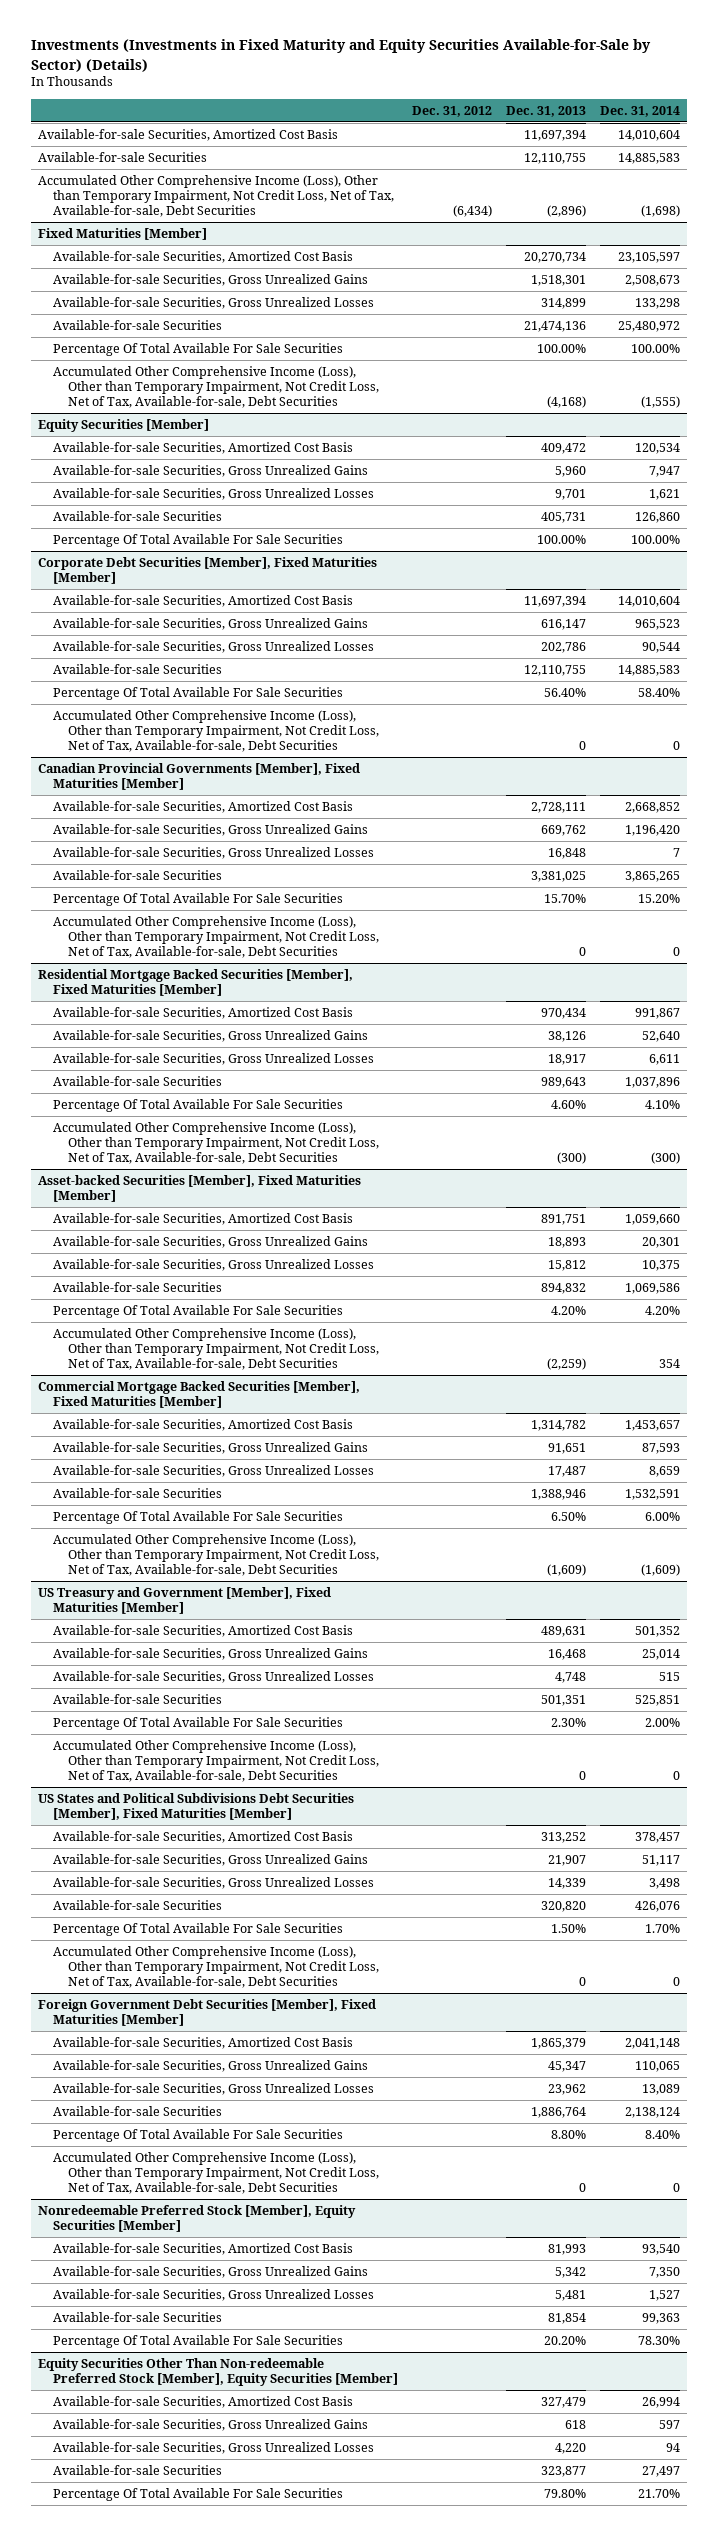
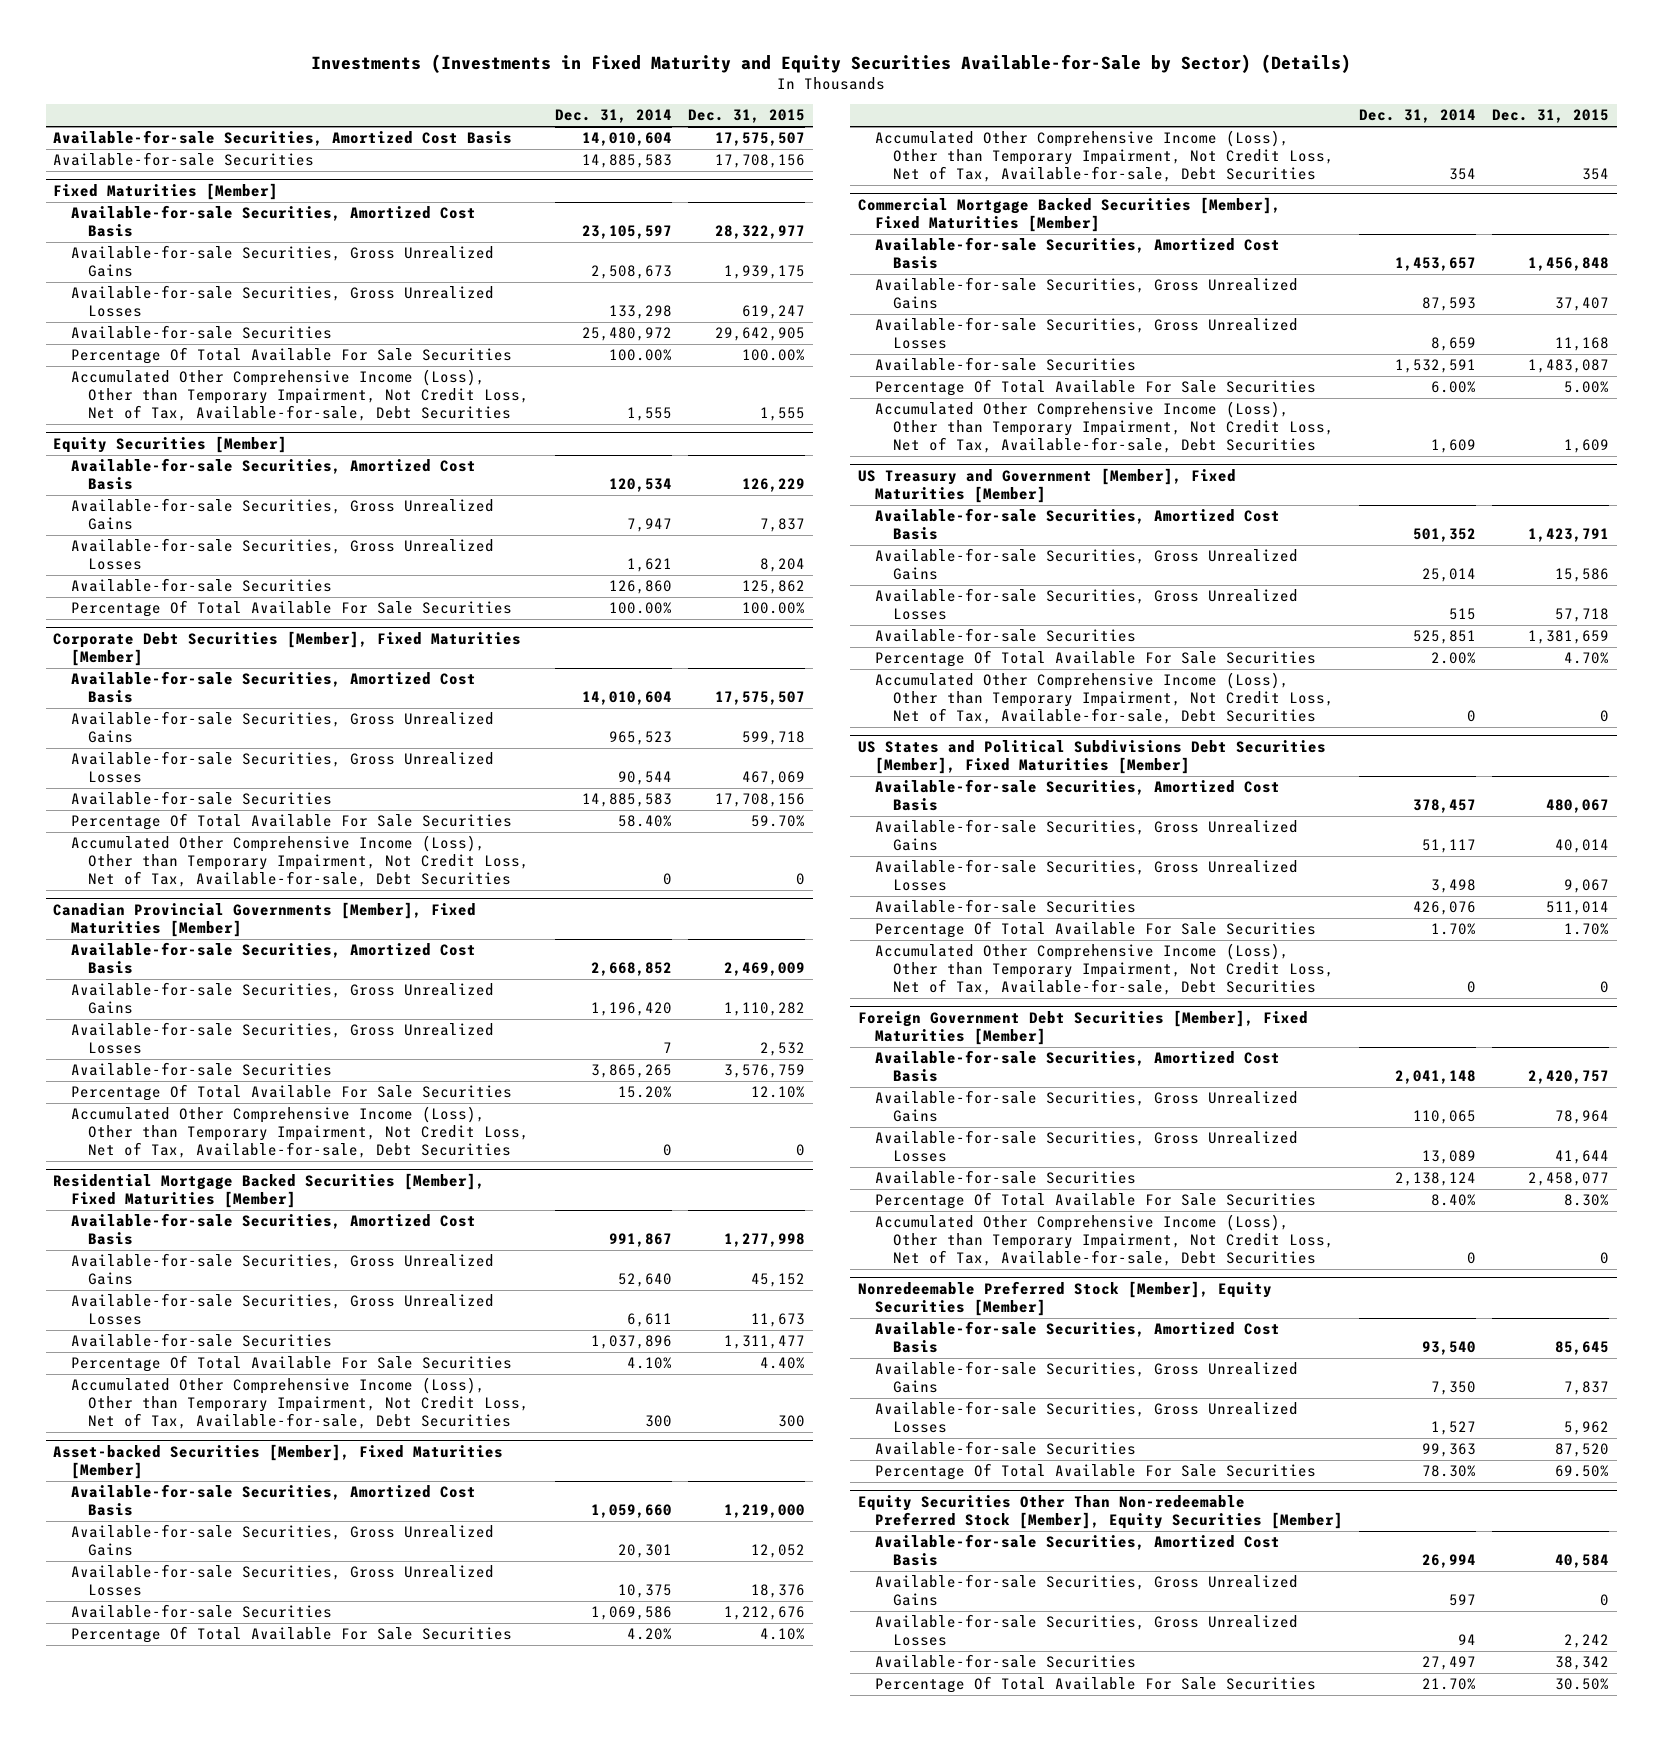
[412,105,493,117] Dec. 31, 2012 -> none
[506,105,587,117] Dec. 31, 2013 -> none
none -> [687,109,805,124] Dec. 31, 2015
[38,174,395,218] Accumulated Other Comprehensive Income (Loss), Other than Temporary Impairment, Not Credit Loss, Net of Tax, Available-for-sale, Debt Securities -> none
[641,396,681,409] (1,555) -> [626,407,672,422] 1,555
[651,1152,681,1165] (300) -> [644,1415,672,1428] 300
[641,1564,681,1577] (1,609) -> [1431,439,1477,454] 1,609

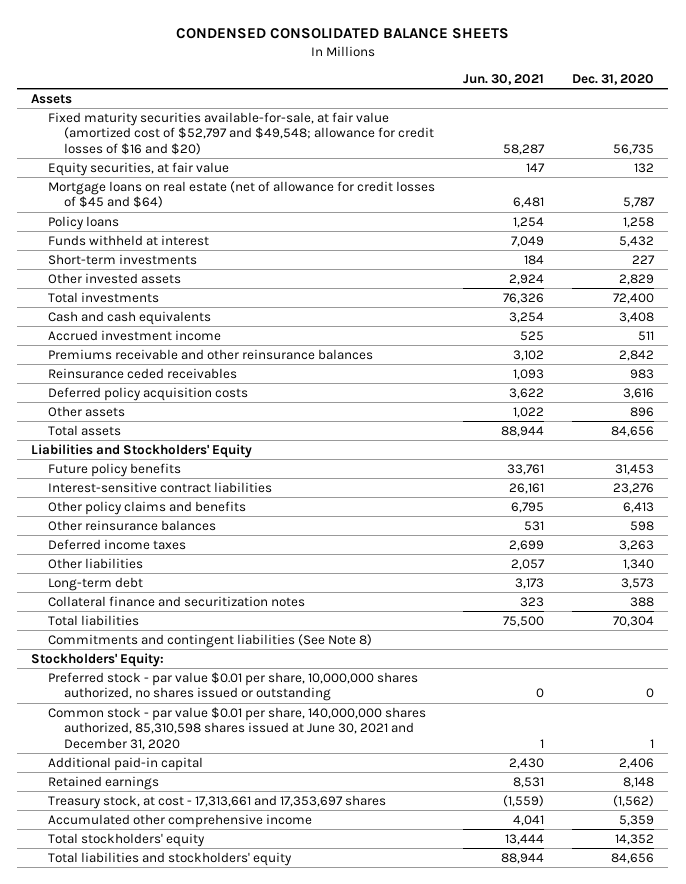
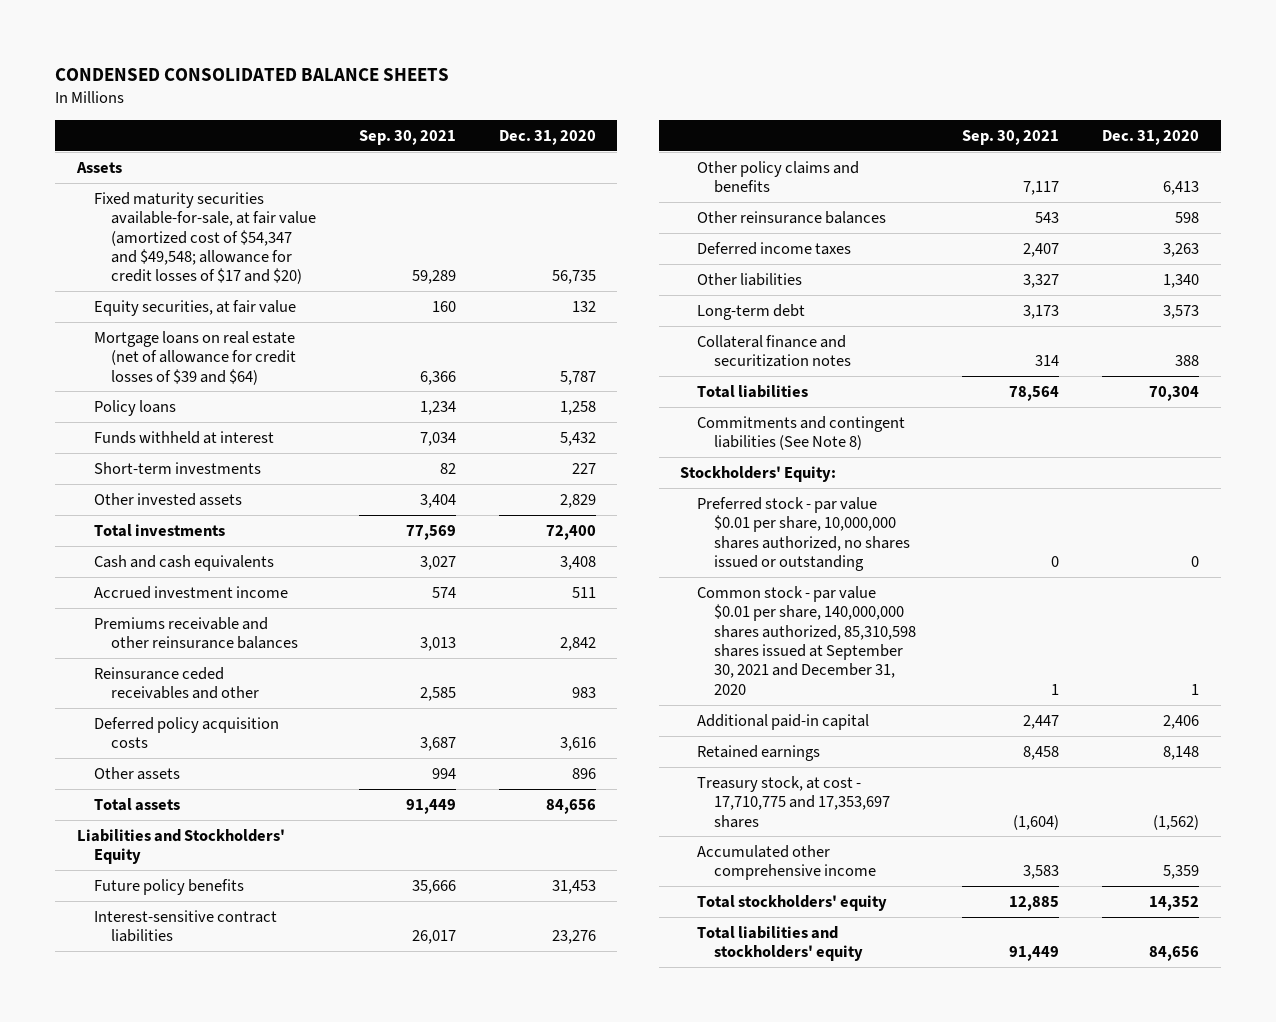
[463,73,545,85] Jun. 30, 2021 -> none
none -> [358,129,456,145] Sep. 30, 2021
[47,111,435,155] Fixed maturity securities available-for-sale, at fair value (amortized cost of $52,797 and $49,548; allowance for credit losses of $16 and $20) -> [93,191,316,285] Fixed maturity securities available-for-sale, at fair value (amortized cost of $54,347 and $49,548; allowance for credit losses of $17 and $20)
[47,180,435,209] Mortgage loans on real estate (net of allowance for credit losses of $45 and $64) -> [93,330,296,385] Mortgage loans on real estate (net of allowance for credit losses of $39 and $64)
[47,367,237,379] Reinsurance ceded receivables -> [93,666,259,700] Reinsurance ceded receivables and other
[47,706,426,750] Common stock - par value $0.01 per share, 140,000,000 shares authorized, 85,310,598 shares issued at June 30, 2021 and December 31, 2020 -> [697,585,917,695] Common stock - par value $0.01 per share, 140,000,000 shares authorized, 85,310,598 shares issued at September 30, 2021 and December 31, 2020
[47,794,386,809] Treasury stock, at cost - 17,313,661 and 17,353,697 shares -> [697,775,891,828] Treasury stock, at cost - 17,710,775 and 17,353,697 shares

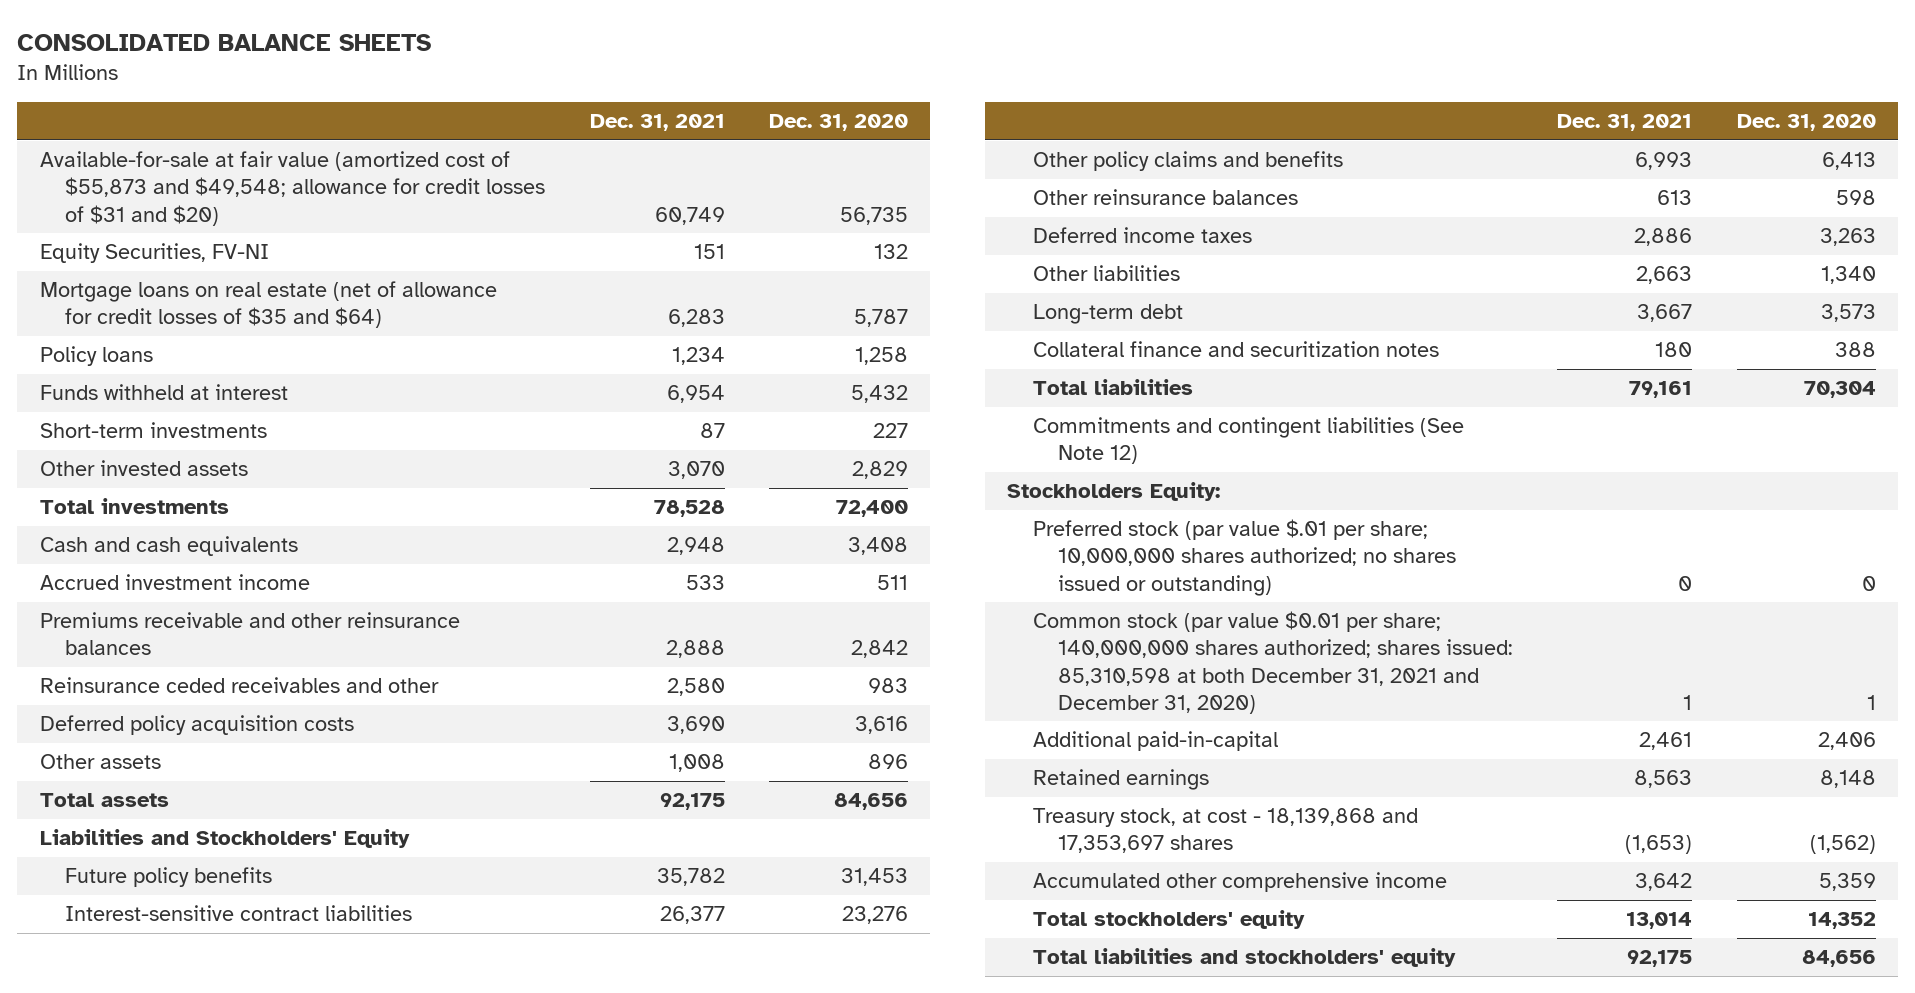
[55,68,450,82] CONDENSED CONSOLIDATED BALANCE SHEETS -> [17,34,432,52] CONSOLIDATED BALANCE SHEETS
[358,129,456,145] Sep. 30, 2021 -> none
none -> [590,114,726,132] Dec. 31, 2021
[75,161,122,173] Assets -> none
[93,191,316,285] Fixed maturity securities available-for-sale, at fair value (amortized cost of $54,347 and $49,548; allowance for credit losses of $17 and $20) -> [39,151,546,226] Available-for-sale at fair value (amortized cost of $55,873 and $49,548; allowance for credit losses of $31 and $20)
[93,299,296,316] Equity securities, at fair value -> [39,243,269,264] Equity Securities, FV-NI
[93,330,296,385] Mortgage loans on real estate (net of allowance for credit losses of $39 and $64) -> [39,281,497,329] Mortgage loans on real estate (net of allowance for credit losses of $35 and $64)
[697,415,906,451] Commitments and contingent liabilities (See Note 8) -> [1032,417,1464,465] Commitments and contingent liabilities (See Note 12)
[680,465,837,482] Stockholders' Equity: -> [1006,482,1220,502] Stockholders Equity:
[697,496,911,572] Preferred stock - par value $0.01 per share, 10,000,000 shares authorized, no shares issued or outstanding -> [1032,519,1457,596] Preferred stock (par value $.01 per share; 10,000,000 shares authorized; no shares issued or outstanding)
[697,585,917,695] Common stock - par value $0.01 per share, 140,000,000 shares authorized, 85,310,598 shares issued at September 30, 2021 and December 31, 2020 -> [1032,611,1514,714] Common stock (par value $0.01 per share; 140,000,000 shares authorized; shares issued: 85,310,598 at both December 31, 2021 and December 31, 2020)
[697,713,870,730] Additional paid-in capital -> [1032,731,1278,752] Additional paid-in-capital
[697,775,891,828] Treasury stock, at cost - 17,710,775 and 17,353,697 shares -> [1032,808,1418,854] Treasury stock, at cost - 18,139,868 and 17,353,697 shares

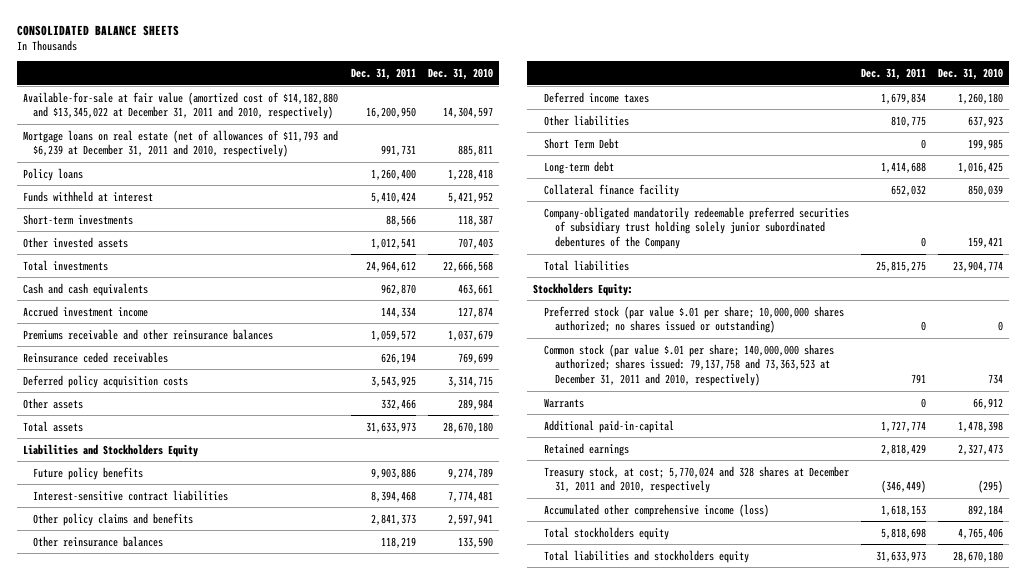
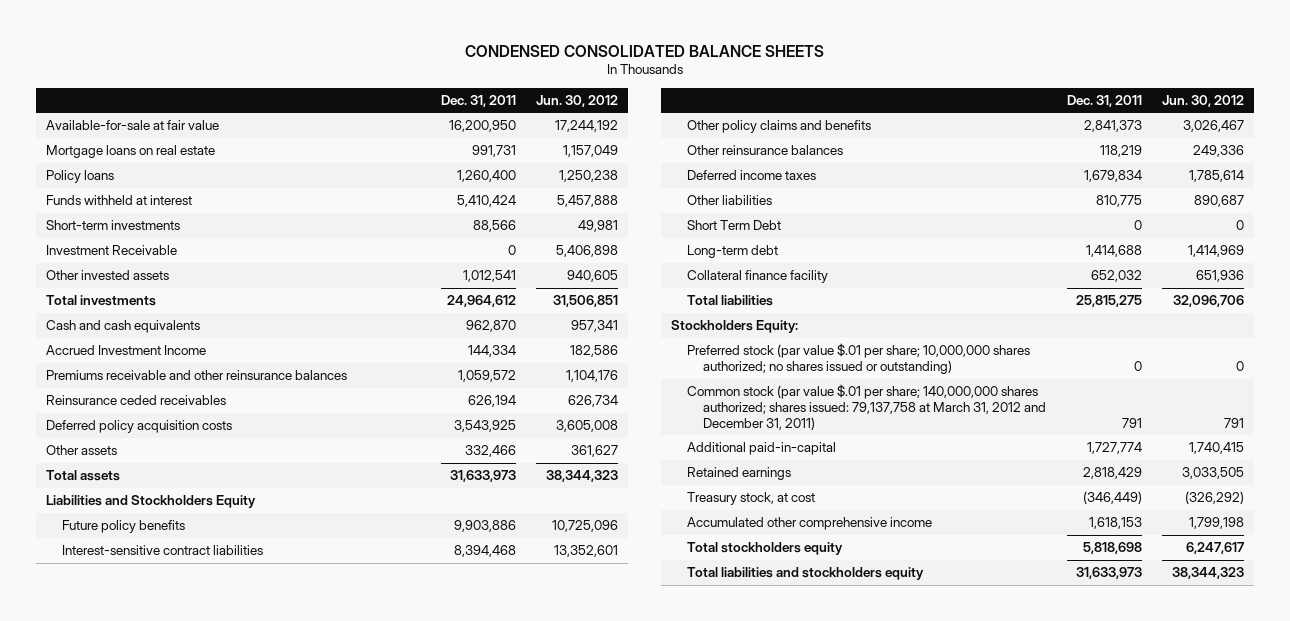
[16,24,179,36] CONSOLIDATED BALANCE SHEETS -> [464,44,824,57] CONDENSED CONSOLIDATED BALANCE SHEETS
[427,68,493,81] Dec. 31, 2010 -> none
none -> [536,94,619,107] Jun. 30, 2012
[22,91,338,120] Available-for-sale at fair value (amortized cost of $14,182,880 and $13,345,022 at December 31, 2011 and 2010, respectively) -> [45,120,219,131] Available-for-sale at fair value
[22,129,338,158] Mortgage loans on real estate (net of allowances of $11,793 and $6,239 at December 31, 2011 and 2010, respectively) -> [45,145,215,159] Mortgage loans on real estate
none -> [45,245,177,256] Investment Receivable
[22,305,148,317] Accrued investment income -> [45,345,206,356] Accrued Investment Income
[544,206,850,250] Company-obligated mandatorily redeemable preferred securities of subsidiary trust holding solely junior subordinated debentures of the Company -> none
[544,397,585,408] Warrants -> none
[544,343,835,387] Common stock (par value $.01 per share; 140,000,000 shares authorized; shares issued: 79,137,758 and 73,363,523 at December 31, 2011 and 2010, respectively) -> [687,384,1047,430] Common stock (par value $.01 per share; 140,000,000 shares authorized; shares issued: 79,137,758 at March 31, 2012 and December 31, 2011)
[544,465,850,494] Treasury stock, at cost; 5,770,024 and 328 shares at December 31, 2011 and 2010, respectively -> [687,492,816,506] Treasury stock, at cost
[544,503,770,517] Accumulated other comprehensive income (loss) -> [687,517,933,531] Accumulated other comprehensive income

